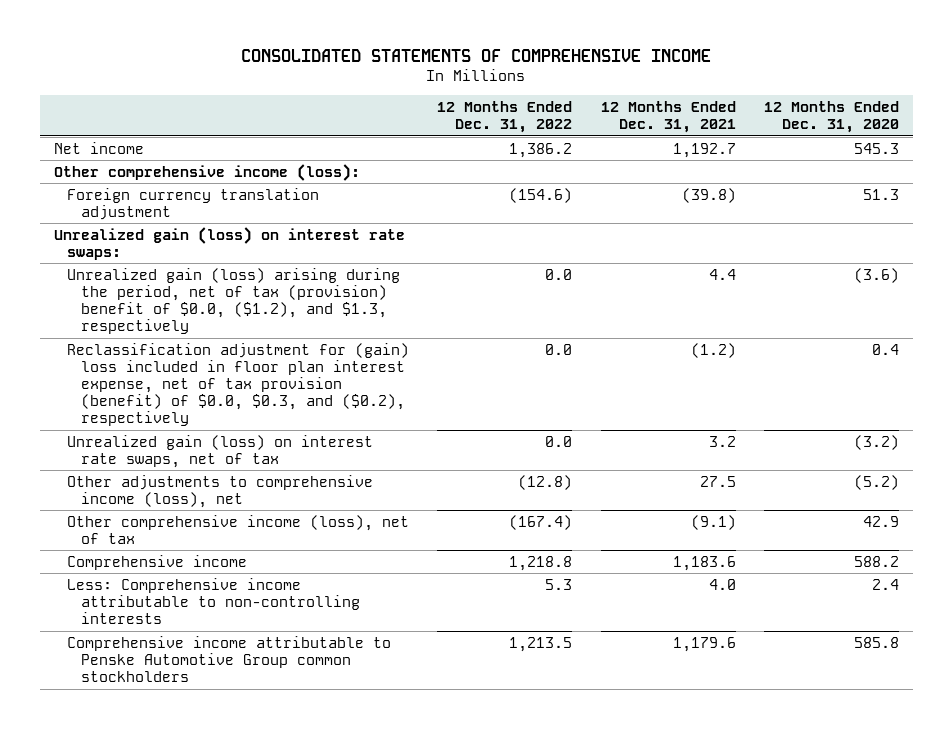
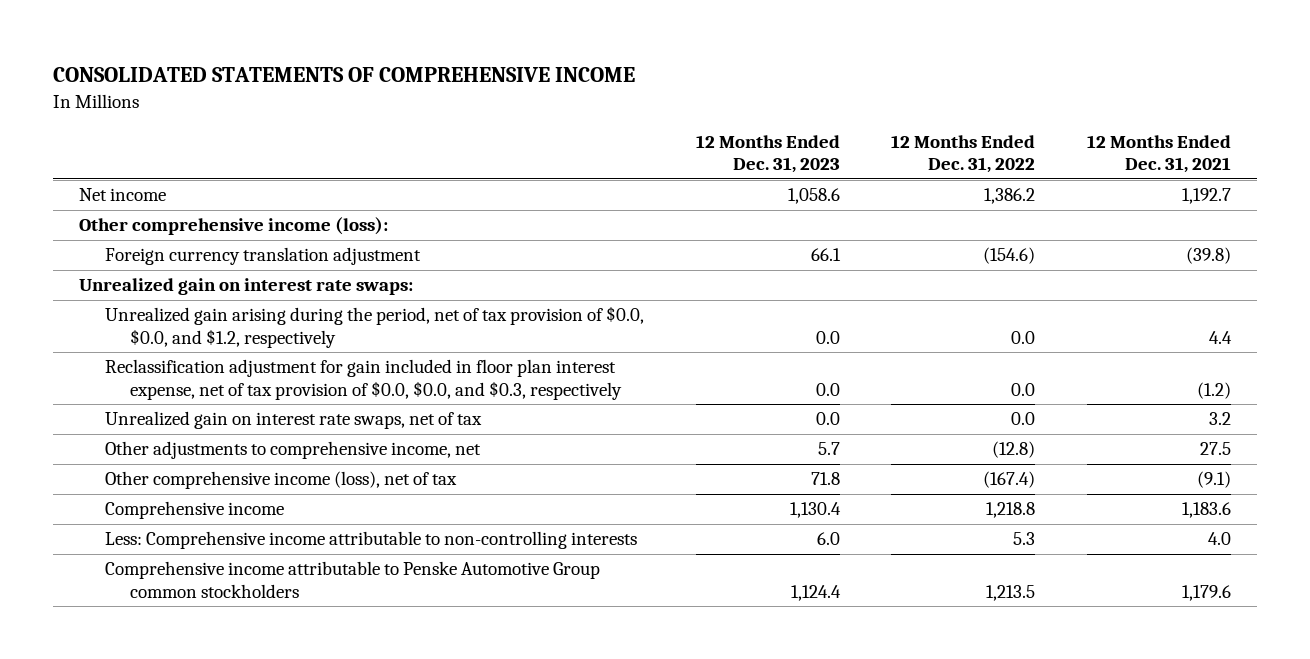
[763,101,899,134] 12 Months Ended Dec. 31, 2020 -> none
none -> [695,134,840,174] 12 Months Ended Dec. 31, 2023
[53,226,405,260] Unrealized gain (loss) on interest rate swaps: -> [79,278,414,296] Unrealized gain on interest rate swaps:
[67,267,401,334] Unrealized gain (loss) arising during the period, net of tax (provision) benefit of $0.0, ($1.2), and $1.3, respectively -> [104,306,644,348] Unrealized gain arising during the period, net of tax provision of $0.0, $0.0, and $1.2, respectively
[67,342,410,427] Reclassification adjustment for (gain) loss included in floor plan interest expense, net of tax provision (benefit) of $0.0, $0.3, and ($0.2), respectively -> [104,359,623,400] Reclassification adjustment for gain included in floor plan interest expense, net of tax provision of $0.0, $0.0, and $0.3, respectively
[67,434,374,468] Unrealized gain (loss) on interest rate swaps, net of tax -> [104,411,482,430] Unrealized gain on interest rate swaps, net of tax
[67,474,374,508] Other adjustments to comprehensive income (loss), net -> [104,441,481,460] Other adjustments to comprehensive income, net

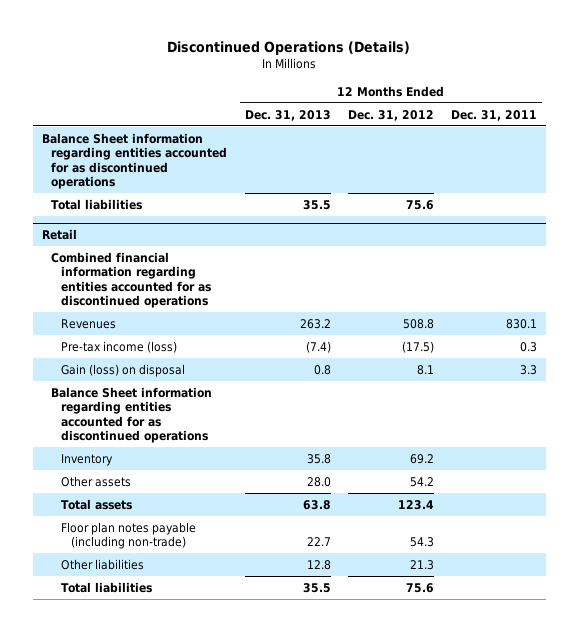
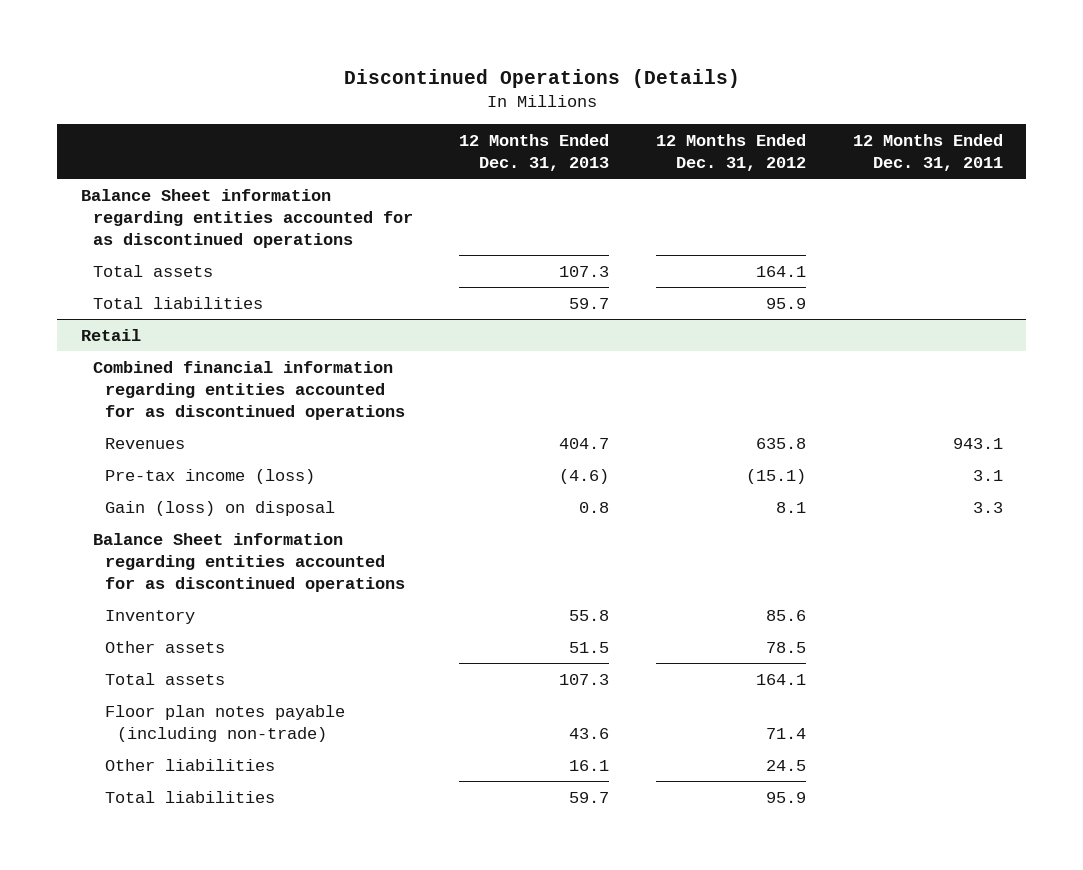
none -> [92,264,213,277] Total assets
[302,199,331,210] 35.5 -> [569,297,610,309] 59.7
[405,199,434,210] 75.6 -> [765,297,806,309] 95.9
[299,318,331,329] 263.2 -> [559,437,610,449] 404.7
[402,318,434,329] 508.8 -> [755,437,806,449] 635.8
[506,318,538,329] 830.1 -> [952,437,1003,449] 943.1
[305,340,331,353] (7.4) -> [559,468,610,484] (4.6)
[401,340,434,353] (17.5) -> [745,468,806,484] (15.1)
[520,341,538,352] 0.3 -> [972,469,1003,481] 3.1
[306,453,331,464] 35.8 -> [569,609,610,621] 55.8
[409,453,434,464] 69.2 -> [765,609,806,621] 85.6
[306,476,331,487] 28.0 -> [569,641,610,653] 51.5
[409,476,434,487] 54.2 -> [765,641,806,653] 78.5
[302,499,331,510] 63.8 -> [559,673,610,685] 107.3
[397,499,434,510] 123.4 -> [755,673,806,685] 164.1
[306,537,331,547] 22.7 -> [569,727,610,739] 43.6
[409,537,434,548] 54.3 -> [765,727,806,739] 71.4
[306,559,331,570] 12.8 -> [569,759,610,771] 16.1
[409,559,434,570] 21.3 -> [765,759,806,771] 24.5
[302,582,331,593] 35.5 -> [569,791,610,803] 59.7
[405,582,434,593] 75.6 -> [765,791,806,803] 95.9

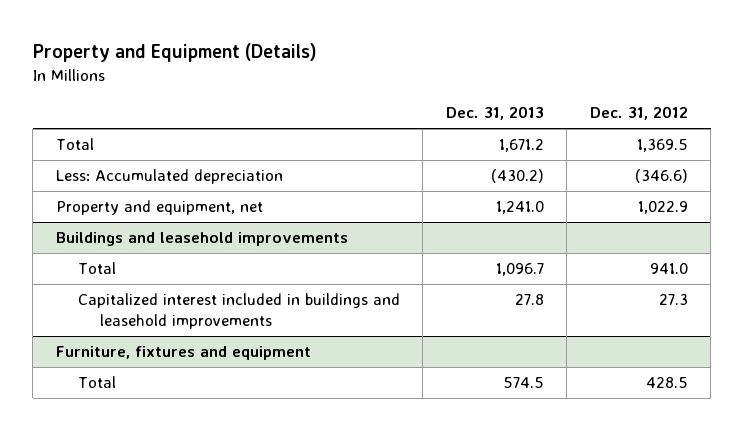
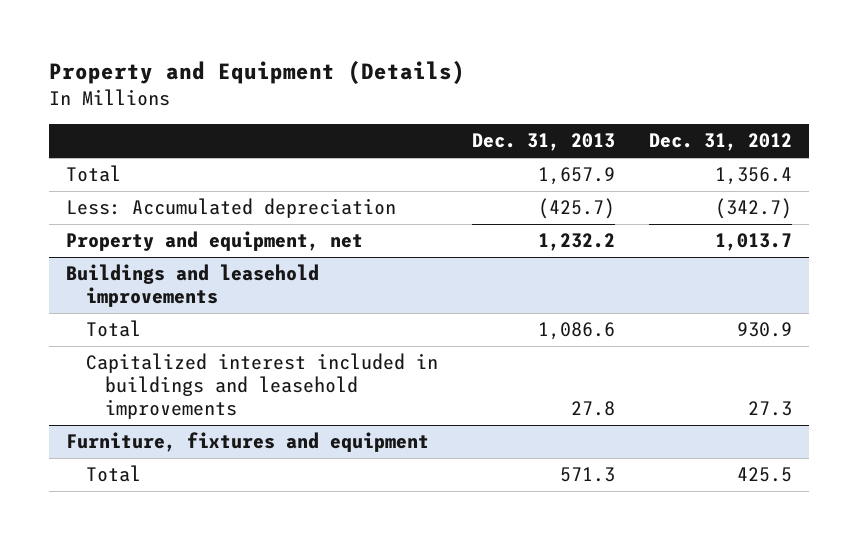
[498,139,544,153] 1,671.2 -> [537,167,615,186] 1,657.9
[636,139,688,153] 1,369.5 -> [715,167,793,186] 1,356.4
[490,169,544,184] (430.2) -> [537,198,615,220] (425.7)
[634,169,688,184] (346.6) -> [715,198,793,220] (342.7)
[495,201,544,215] 1,241.0 -> [537,233,615,252] 1,232.2
[637,201,688,215] 1,022.9 -> [715,233,793,252] 1,013.7
[495,263,544,277] 1,096.7 -> [537,322,615,341] 1,086.6
[649,263,688,275] 941.0 -> [737,322,793,338] 930.9
[502,377,544,389] 574.5 -> [559,467,615,483] 571.3
[645,377,688,389] 428.5 -> [737,467,793,483] 425.5

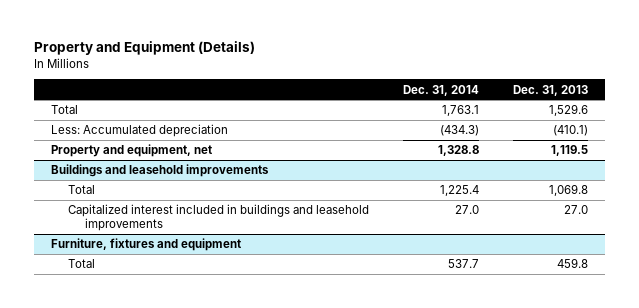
[649,133,793,152] Dec. 31, 2012 -> none
none -> [403,84,480,96] Dec. 31, 2014
[537,167,615,186] 1,657.9 -> [549,104,589,117] 1,529.6
[537,198,615,220] (425.7) -> [553,125,589,137] (410.1)
[537,233,615,252] 1,232.2 -> [551,145,589,157] 1,119.5
[537,322,615,341] 1,086.6 -> [549,184,589,197] 1,069.8
[570,401,615,417] 27.8 -> [564,205,589,215] 27.0
[559,467,615,483] 571.3 -> [557,258,589,269] 459.8

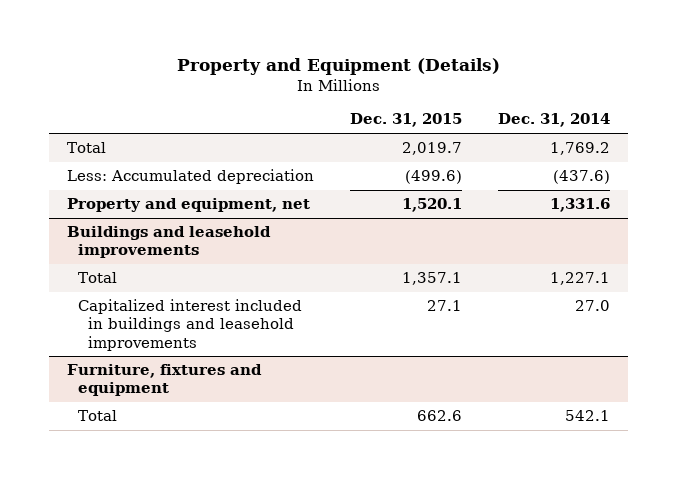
[513,84,589,96] Dec. 31, 2013 -> none
none -> [350,113,463,128] Dec. 31, 2015
[442,105,480,117] 1,763.1 -> [550,142,611,156] 1,769.2
[440,125,480,137] (434.3) -> [553,170,611,185] (437.6)
[438,145,480,157] 1,328.8 -> [550,198,611,213] 1,331.6
[440,185,480,197] 1,225.4 -> [550,272,611,286] 1,227.1
[448,259,480,269] 537.7 -> [565,410,611,422] 542.1

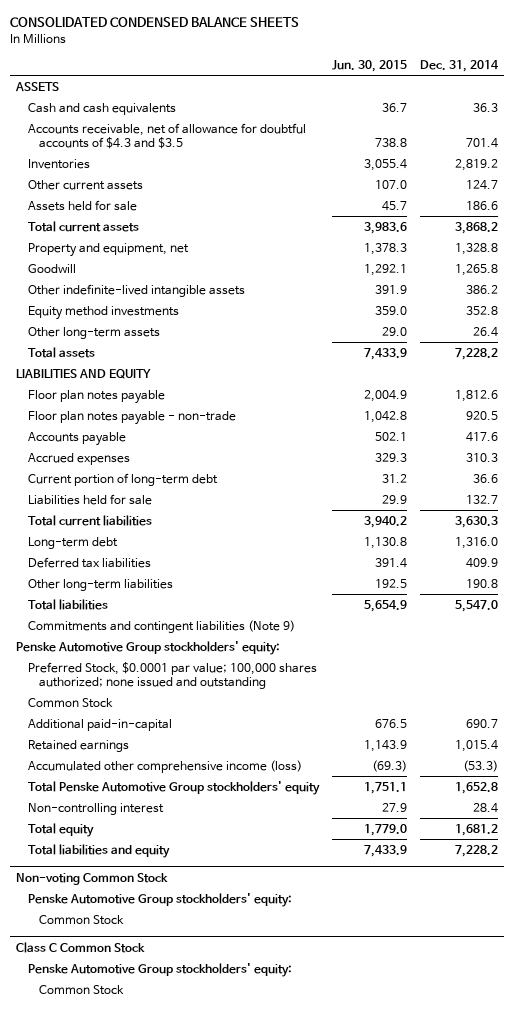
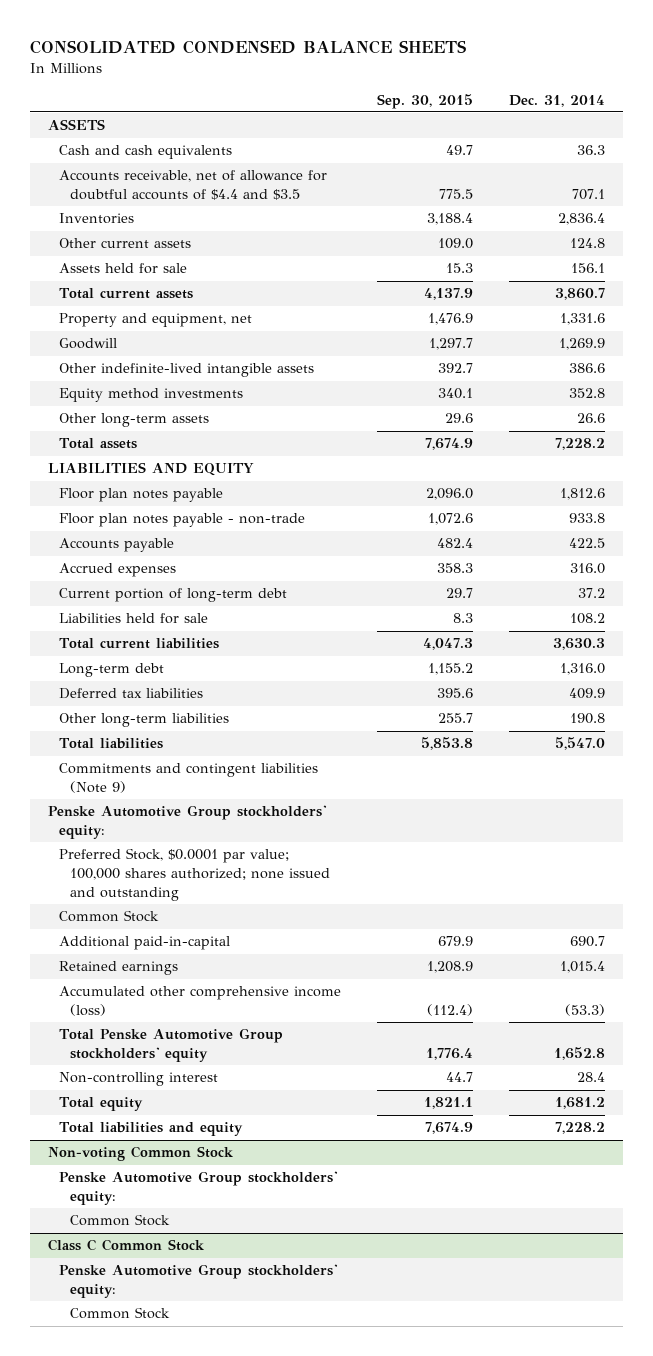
[331,59,407,72] Jun. 30, 2015 -> none
none -> [376,93,473,109] Sep. 30, 2015
[27,122,306,149] Accounts receivable, net of allowance for doubtful accounts of $4.3 and $3.5 -> [58,170,327,200] Accounts receivable, net of allowance for doubtful accounts of $4.4 and $3.5
[465,137,498,148] 701.4 -> [572,188,606,200] 707.1
[454,158,498,171] 2,819.2 -> [558,213,606,226] 2,836.4
[465,179,498,190] 124.7 -> [570,238,606,249] 124.8
[465,200,498,210] 186.6 -> [571,263,606,274] 156.1
[454,221,498,234] 3,868.2 -> [555,288,606,301] 3,860.7
[454,242,498,255] 1,328.8 -> [560,313,606,326] 1,331.6
[454,263,498,276] 1,265.8 -> [559,338,606,351] 1,269.9
[465,284,498,294] 386.2 -> [569,363,606,374] 386.6
[472,326,498,337] 26.4 -> [577,413,606,424] 26.6
[465,410,498,420] 920.5 -> [569,513,606,524] 933.8
[465,431,498,442] 417.6 -> [569,538,606,549] 422.5
[465,452,498,462] 310.3 -> [570,563,606,575] 316.0
[472,473,498,483] 36.6 -> [578,588,606,599] 37.2
[465,494,498,504] 132.7 -> [570,613,606,625] 108.2

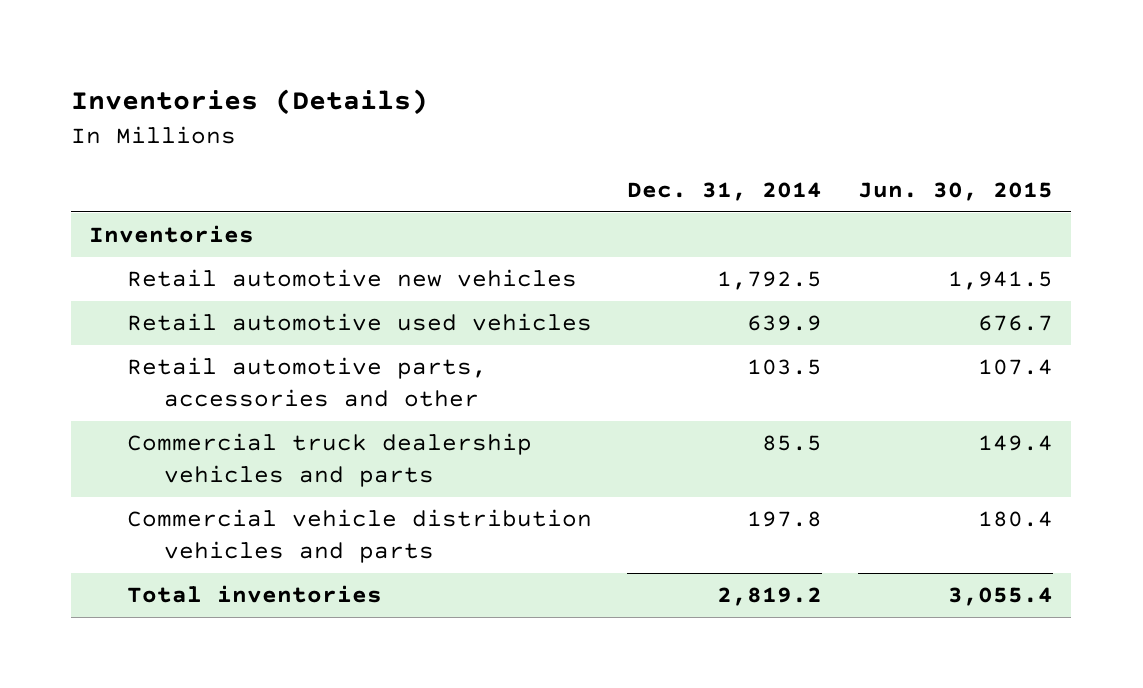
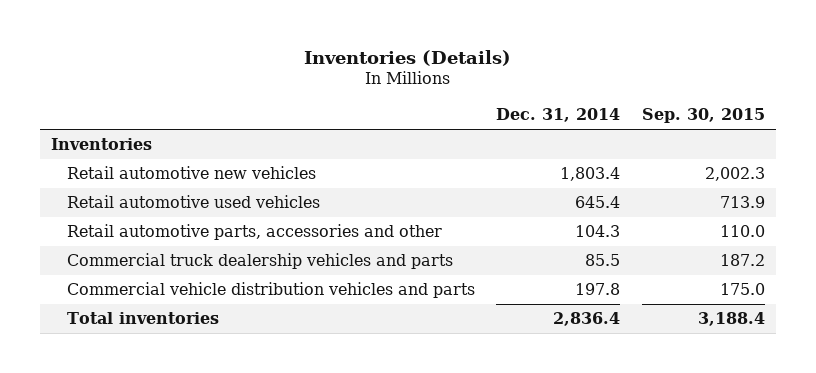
[858,181,1054,201] Jun. 30, 2015 -> none
none -> [642,108,766,124] Sep. 30, 2015
[717,271,823,291] 1,792.5 -> [560,167,621,182] 1,803.4
[747,315,823,332] 639.9 -> [575,196,621,209] 645.4
[747,359,823,376] 103.5 -> [575,225,621,238] 104.3
[717,587,823,607] 2,819.2 -> [553,312,621,327] 2,836.4

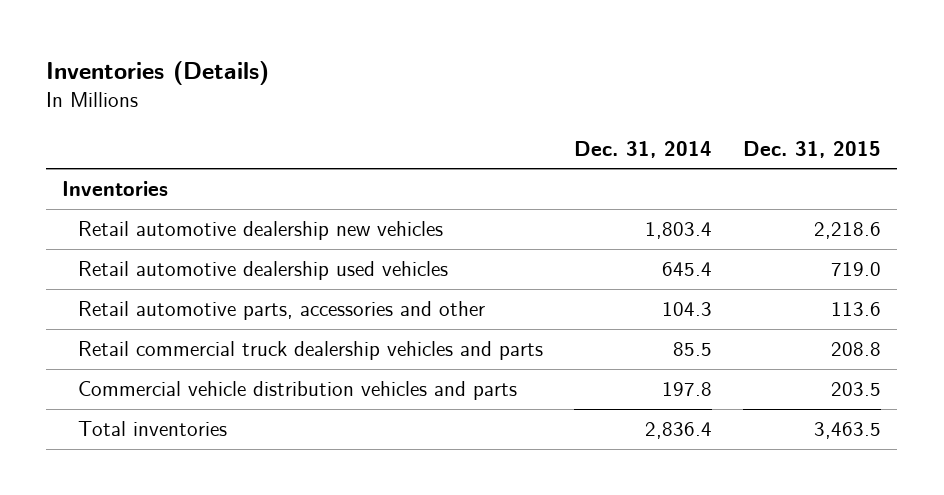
[642,108,766,124] Sep. 30, 2015 -> none
none -> [743,140,882,158] Dec. 31, 2015
[66,166,316,180] Retail automotive new vehicles -> [77,221,443,241] Retail automotive dealership new vehicles
[66,195,320,209] Retail automotive used vehicles -> [77,261,448,281] Retail automotive dealership used vehicles
[66,253,453,270] Commercial truck dealership vehicles and parts -> [77,341,543,361] Retail commercial truck dealership vehicles and parts

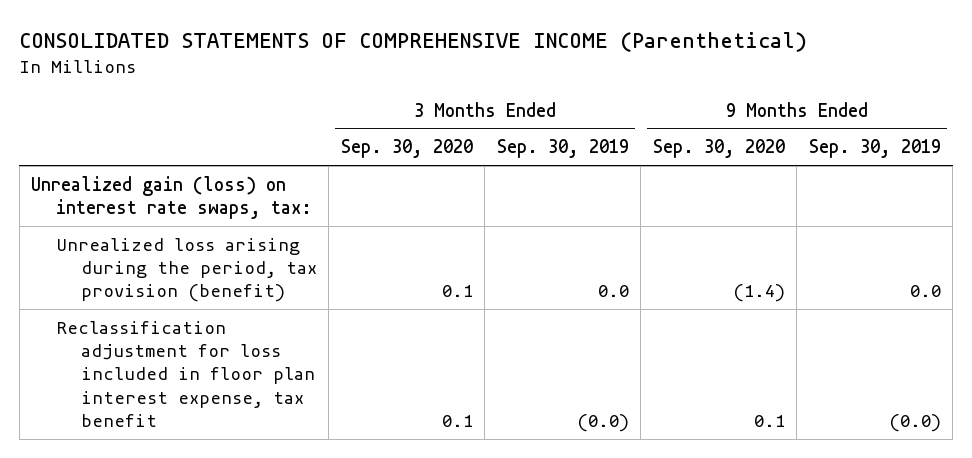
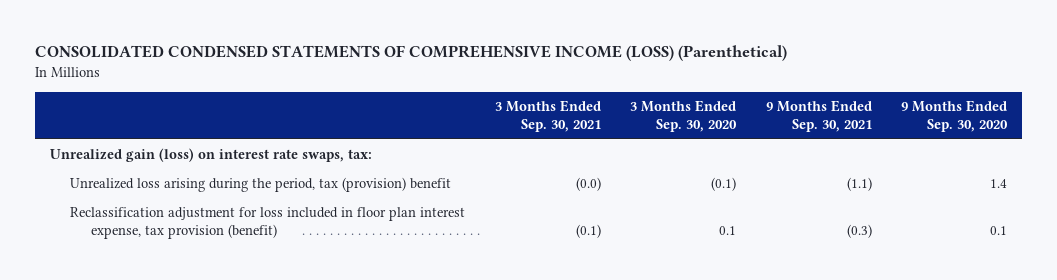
[19,32,808,53] CONSOLIDATED STATEMENTS OF COMPREHENSIVE INCOME (Parenthetical) -> [34,45,787,62] CONSOLIDATED CONDENSED STATEMENTS OF COMPREHENSIVE INCOME (LOSS) (Parenthetical)
[496,139,629,159] Sep. 30, 2019 -> none
[808,139,941,159] Sep. 30, 2019 -> none
none -> [494,99,601,133] 3 Months Ended Sep. 30, 2021
none -> [765,99,872,133] 9 Months Ended Sep. 30, 2021
[55,237,317,303] Unrealized loss arising during the period, tax provision (benefit) -> [70,177,452,193] Unrealized loss arising during the period, tax (provision) benefit
[441,285,473,298] 0.1 -> [711,177,737,192] (0.1)
[732,284,785,303] (1.4) -> [990,179,1008,189] 1.4
[55,320,315,427] Reclassification adjustment for loss included in floor plan interest expense, tax benefit -> [70,207,466,240] Reclassification adjustment for loss included in floor plan interest expense, tax provision (benefit)

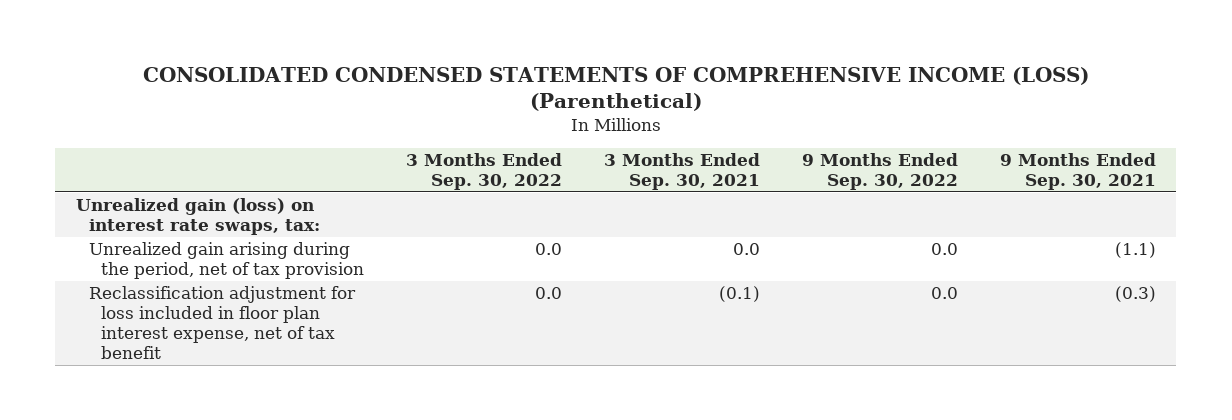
[630,99,738,133] 3 Months Ended Sep. 30, 2020 -> none
[901,99,1009,133] 9 Months Ended Sep. 30, 2020 -> none
none -> [406,153,563,191] 3 Months Ended Sep. 30, 2022
none -> [801,153,958,191] 9 Months Ended Sep. 30, 2022
[70,177,452,193] Unrealized loss arising during the period, tax (provision) benefit -> [88,242,365,280] Unrealized gain arising during the period, net of tax provision
[575,177,601,192] (0.0) -> [732,243,760,256] 0.0
[70,207,466,240] Reclassification adjustment for loss included in floor plan interest expense, tax provision (benefit) -> [88,286,356,359] Reclassification adjustment for loss included in floor plan interest expense, net of tax benefit

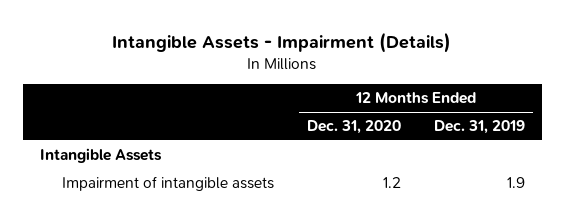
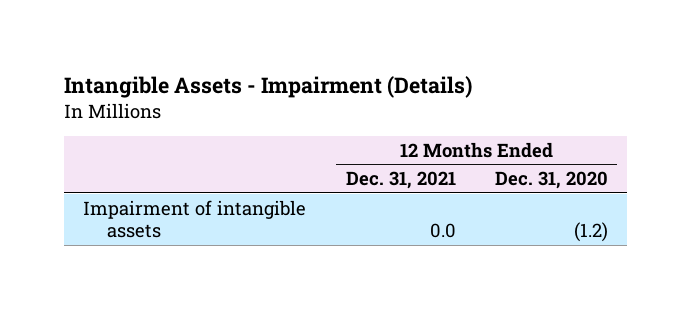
[434,120,526,135] Dec. 31, 2019 -> none
none -> [345,171,456,190] Dec. 31, 2021
[39,148,162,164] Intangible Assets -> none
[382,177,401,189] 1.2 -> [573,222,608,243] (1.2)

